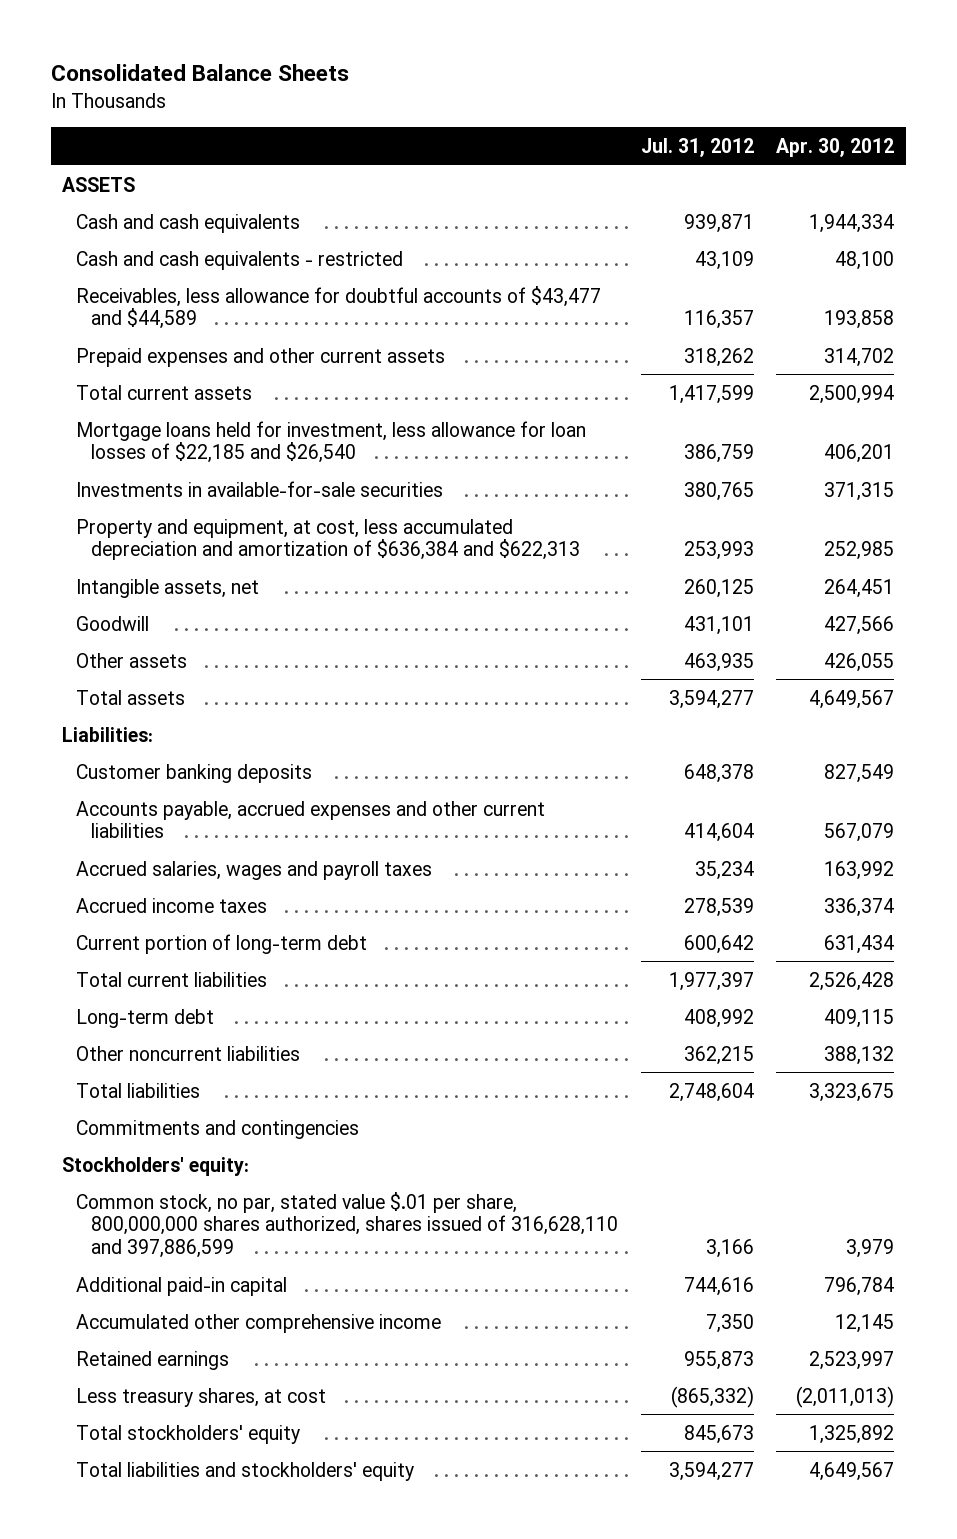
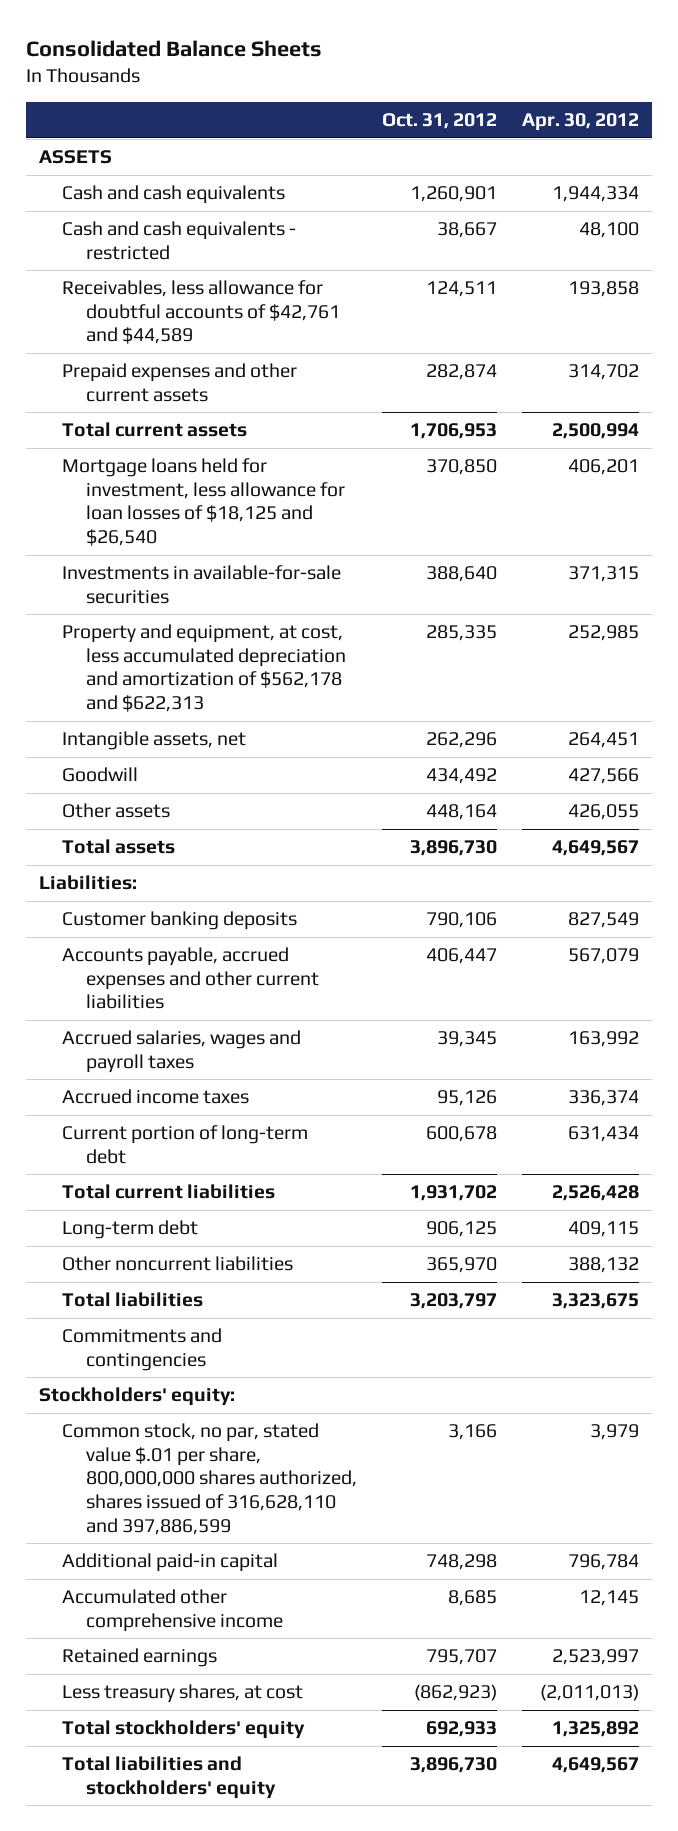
[640,137,754,157] Jul. 31, 2012 -> none
none -> [382,112,498,129] Oct. 31, 2012
[76,285,602,330] Receivables, less allowance for doubtful accounts of $43,477 and $44,589 -> [62,280,340,345] Receivables, less allowance for doubtful accounts of $42,761 and $44,589
[76,420,587,464] Mortgage loans held for investment, less allowance for loan losses of $22,185 and $26,540 -> [62,458,345,546] Mortgage loans held for investment, less allowance for loan losses of $18,125 and $26,540
[76,518,580,561] Property and equipment, at cost, less accumulated depreciation and amortization of $636,384 and $622,313 -> [62,624,346,712] Property and equipment, at cost, less accumulated depreciation and amortization of $562,178 and $622,313

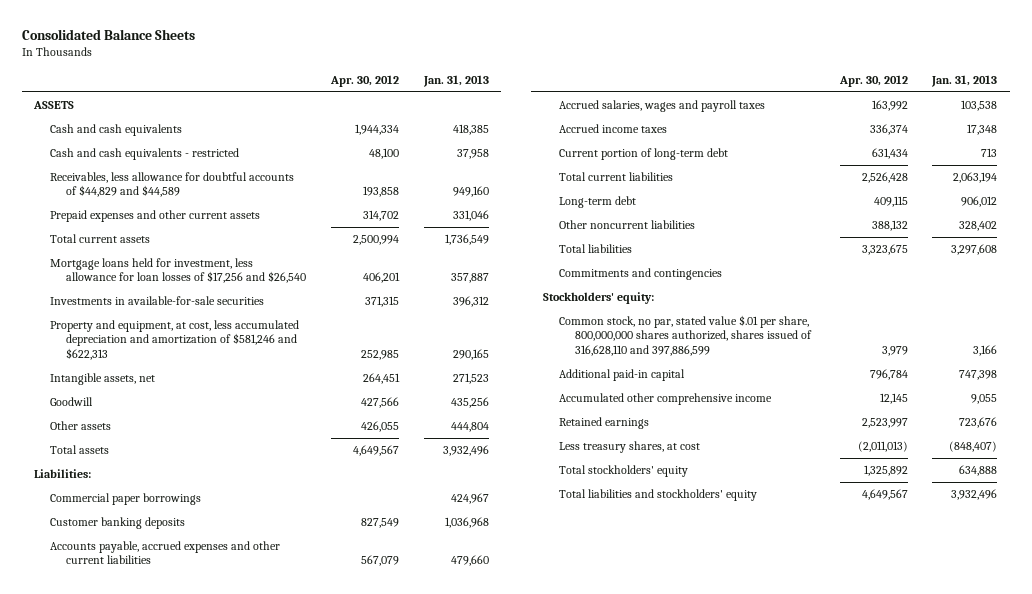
[382,112,498,129] Oct. 31, 2012 -> none
none -> [422,75,489,88] Jan. 31, 2013
[62,280,340,345] Receivables, less allowance for doubtful accounts of $42,761 and $44,589 -> [50,171,295,198] Receivables, less allowance for doubtful accounts of $44,829 and $44,589
[62,458,345,546] Mortgage loans held for investment, less allowance for loan losses of $18,125 and $26,540 -> [50,257,307,284] Mortgage loans held for investment, less allowance for loan losses of $17,256 and $26,540
[62,624,346,712] Property and equipment, at cost, less accumulated depreciation and amortization of $562,178 and $622,313 -> [50,319,300,360] Property and equipment, at cost, less accumulated depreciation and amortization of $581,246 and $622,313
none -> [50,492,202,505] Commercial paper borrowings

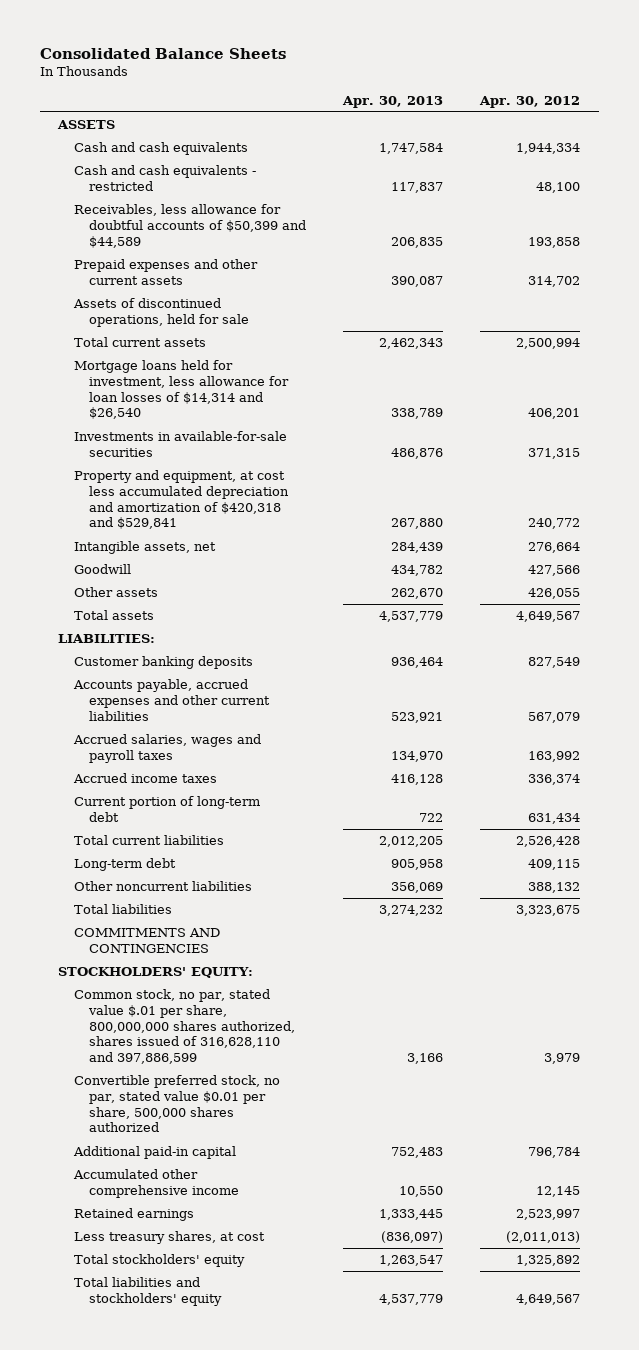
[422,75,489,88] Jan. 31, 2013 -> none
none -> [342,95,444,108] Apr. 30, 2013
[50,171,295,198] Receivables, less allowance for doubtful accounts of $44,829 and $44,589 -> [73,204,307,248] Receivables, less allowance for doubtful accounts of $50,399 and $44,589
none -> [72,298,250,327] Assets of discontinued operations, held for sale
[50,257,307,284] Mortgage loans held for investment, less allowance for loan losses of $17,256 and $26,540 -> [73,360,290,420] Mortgage loans held for investment, less allowance for loan losses of $14,314 and $26,540
[50,319,300,360] Property and equipment, at cost, less accumulated depreciation and amortization of $581,246 and $622,313 -> [73,470,290,530] Property and equipment, at cost less accumulated depreciation and amortization of $420,318 and $529,841
[361,349,400,360] 252,985 -> [528,518,581,530] 240,772
[363,372,401,384] 264,451 -> [528,542,581,554] 276,664
[50,492,202,505] Commercial paper borrowings -> none
[34,468,92,478] Liabilities: -> [58,634,156,644] LIABILITIES:
[558,267,722,280] Commitments and contingencies -> [73,928,220,953] COMMITMENTS AND CONTINGENCIES
[542,291,654,304] Stockholders' equity: -> [58,967,254,979] STOCKHOLDERS' EQUITY:
none -> [73,1075,280,1133] Convertible preferred stock, no par, stated value $0.01 per share, 500,000 shares authorized

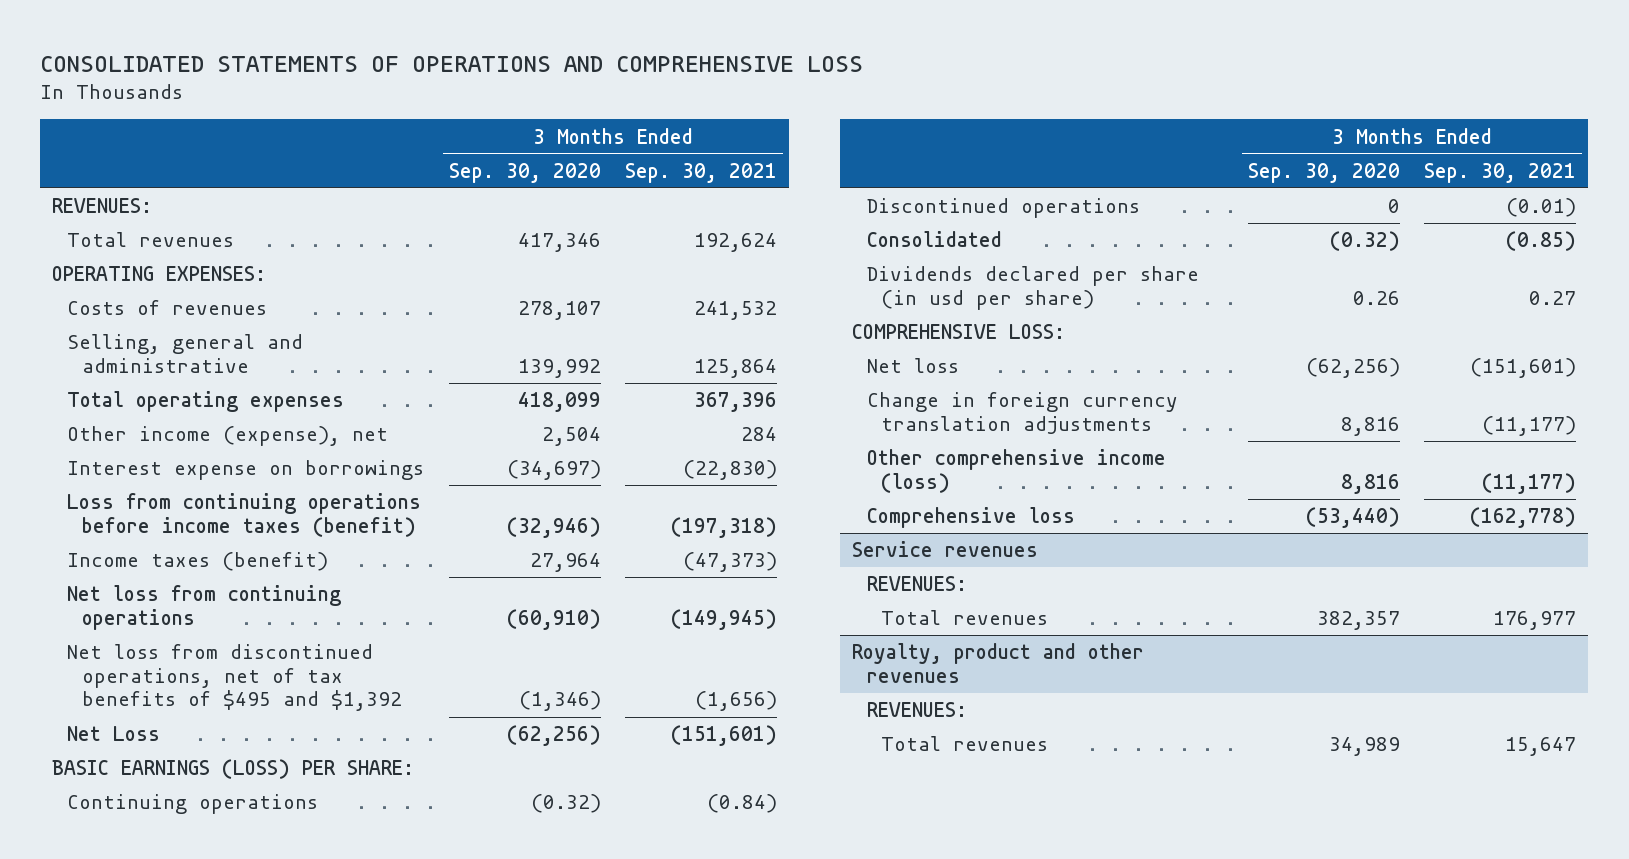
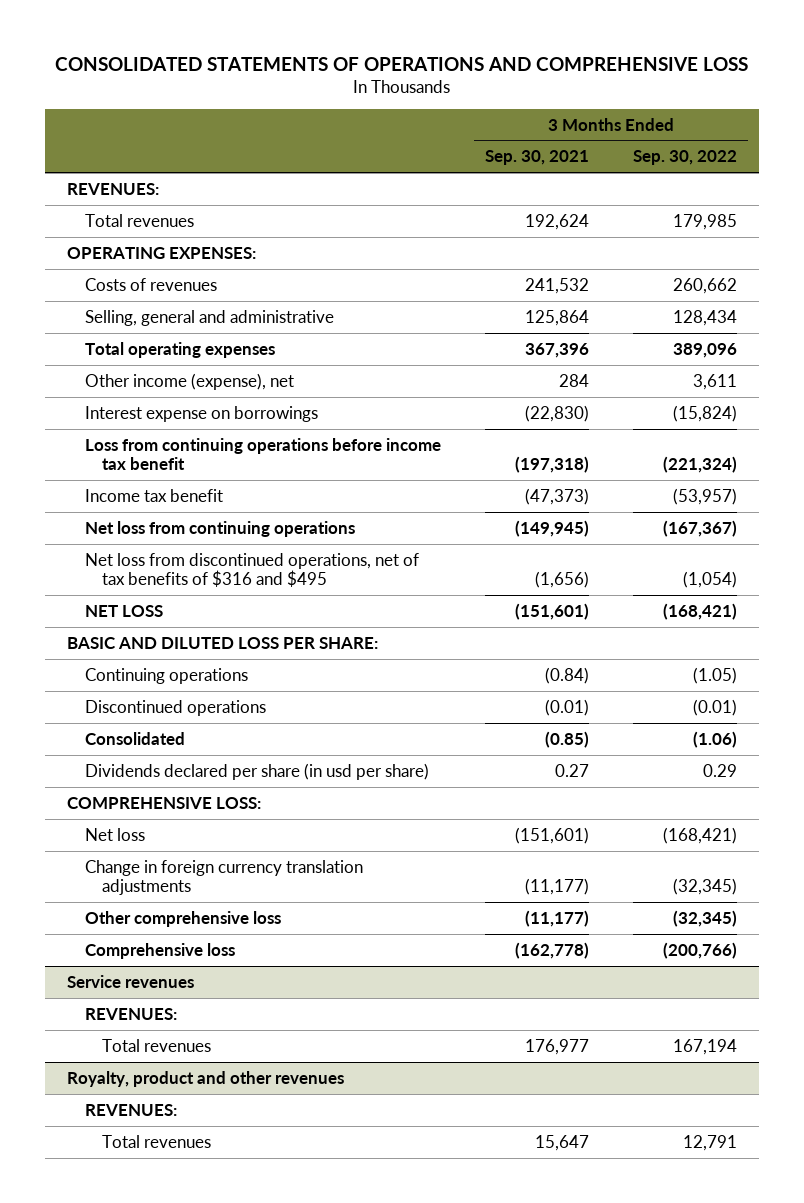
[448,162,601,183] Sep. 30, 2020 -> none
none -> [633,150,738,166] Sep. 30, 2022
[67,493,422,537] Loss from continuing operations before income taxes (benefit) -> [84,437,441,470] Loss from continuing operations before income tax benefit
[67,552,329,572] Income taxes (benefit) -> [84,488,223,502] Income tax benefit
[67,644,403,712] Net loss from discontinued operations, net of tax benefits of $495 and $1,392 -> [84,552,419,587] Net loss from discontinued operations, net of tax benefits of $316 and $495
[67,726,161,742] Net Loss -> [84,604,163,617] NET LOSS
[52,759,415,780] BASIC EARNINGS (LOSS) PER SHARE: -> [67,636,379,649] BASIC AND DILUTED LOSS PER SHARE:
[866,449,1166,493] Other comprehensive income (loss) -> [84,910,281,927] Other comprehensive loss

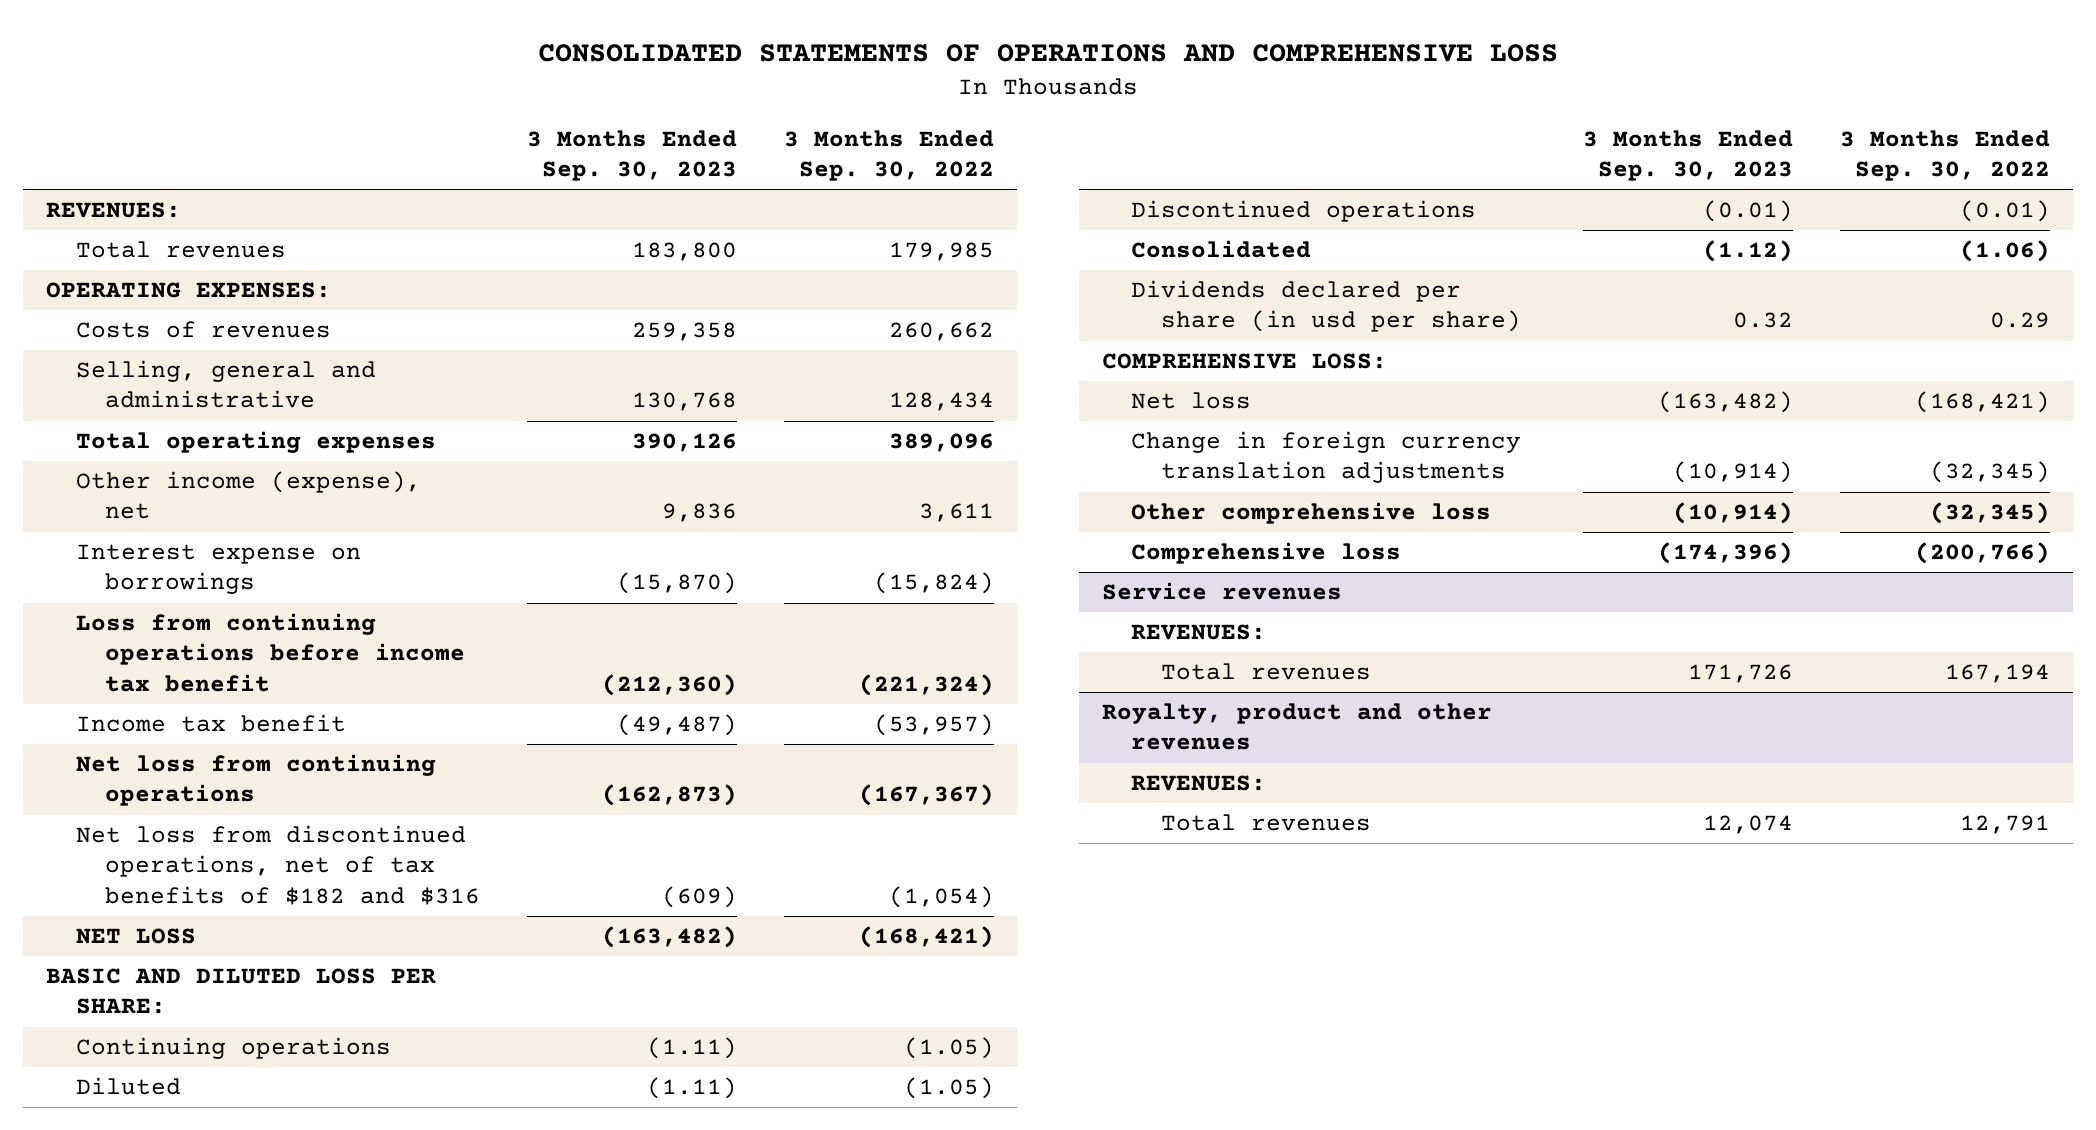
[484,150,589,166] Sep. 30, 2021 -> none
none -> [526,129,737,181] 3 Months Ended Sep. 30, 2023
[84,552,419,587] Net loss from discontinued operations, net of tax benefits of $316 and $495 -> [75,825,480,905] Net loss from discontinued operations, net of tax benefits of $182 and $316
none -> [75,1077,181,1096] Diluted

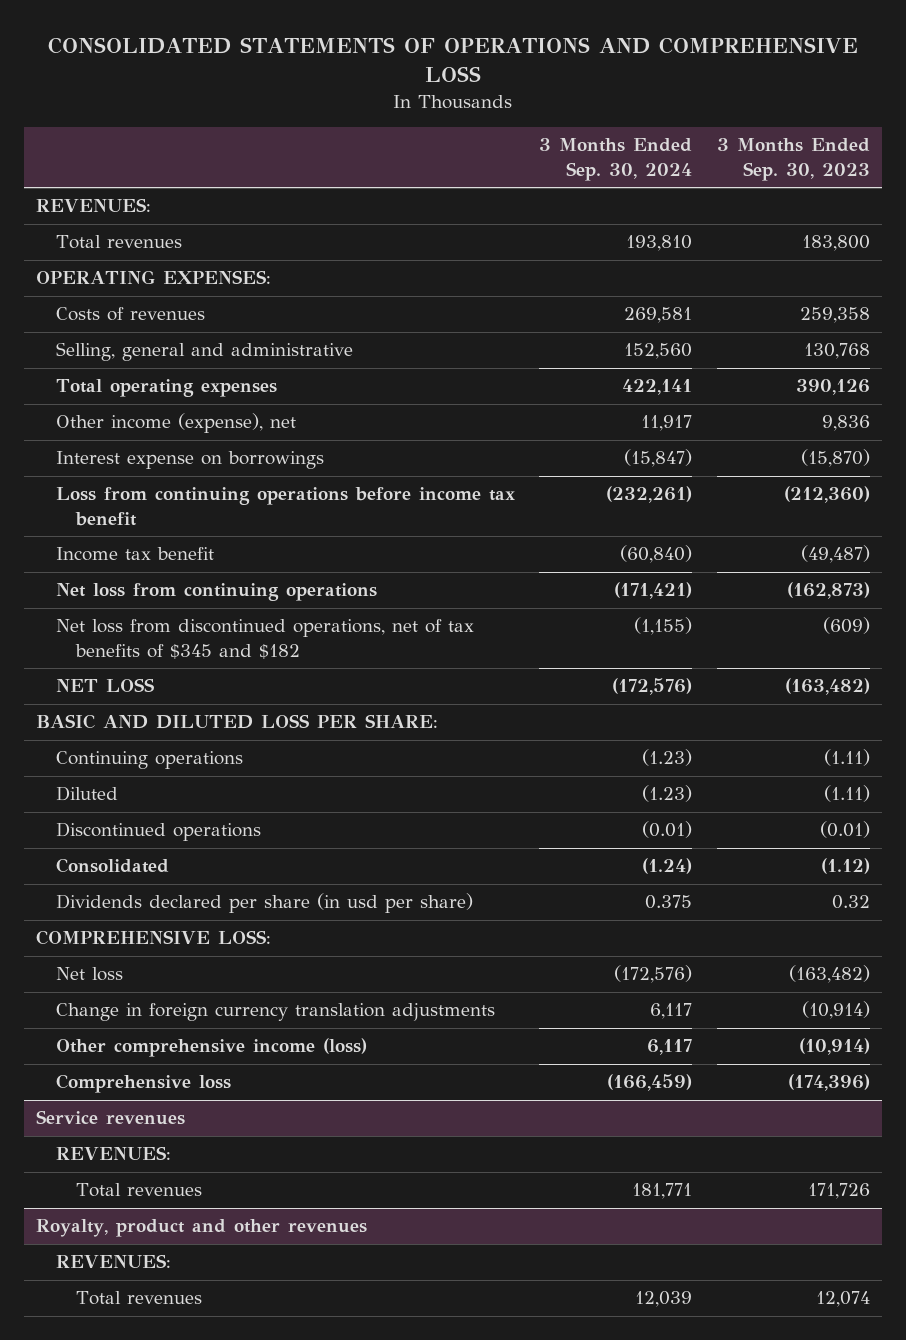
[783,129,994,181] 3 Months Ended Sep. 30, 2022 -> none
none -> [539,138,693,181] 3 Months Ended Sep. 30, 2024
[75,825,480,905] Net loss from discontinued operations, net of tax benefits of $182 and $316 -> [55,619,474,659] Net loss from discontinued operations, net of tax benefits of $345 and $182
[1131,502,1492,525] Other comprehensive loss -> [55,1038,367,1058] Other comprehensive income (loss)

